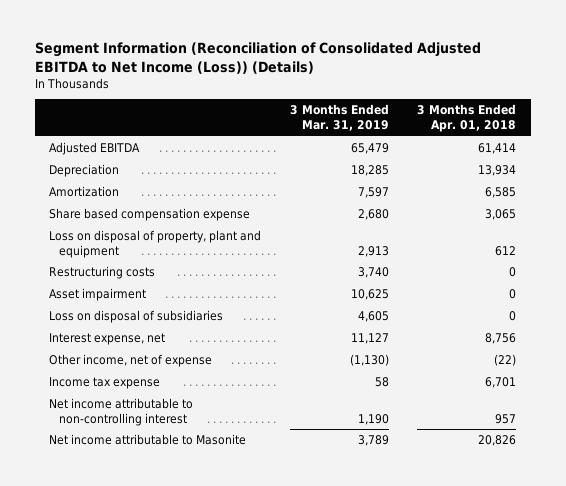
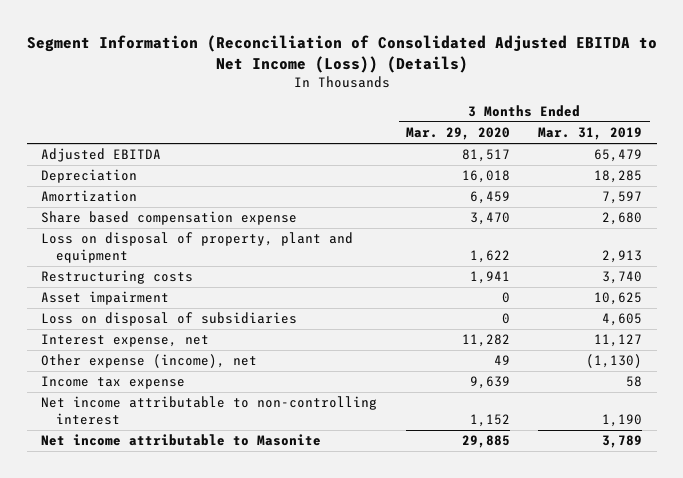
[417,104,517,133] 3 Months Ended Apr. 01, 2018 -> none
none -> [405,127,510,141] Mar. 29, 2020
[49,354,213,368] Other income, net of expense -> [41,354,258,369] Other expense (income), net

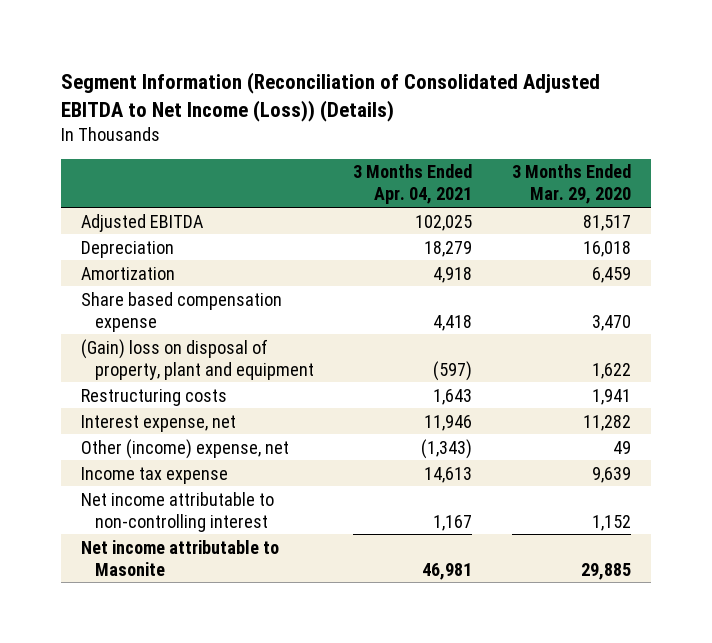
[538,127,643,141] Mar. 31, 2019 -> none
none -> [353,164,473,205] 3 Months Ended Apr. 04, 2021
[41,232,354,263] Loss on disposal of property, plant and equipment -> [81,338,314,380] (Gain) loss on disposal of property, plant and equipment
[41,291,170,306] Asset impairment -> none
[41,312,298,327] Loss on disposal of subsidiaries -> none
[41,354,258,369] Other expense (income), net -> [81,438,290,459] Other (income) expense, net

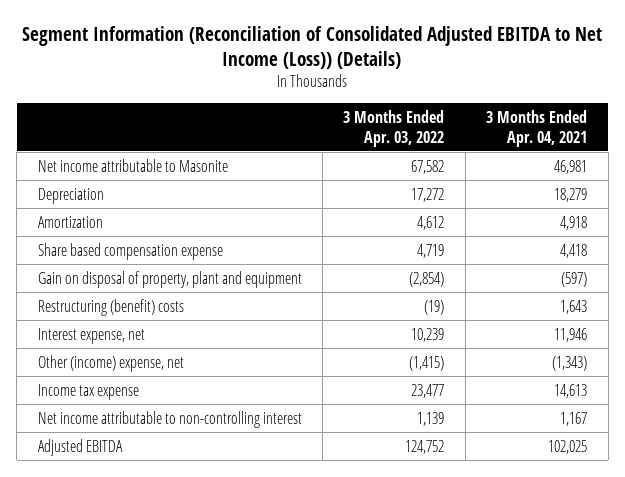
[511,164,631,205] 3 Months Ended Mar. 29, 2020 -> none
none -> [343,110,445,147] 3 Months Ended Apr. 03, 2022
[81,539,280,576] Net income attributable to Masonite -> [37,158,228,172] Net income attributable to Masonite
[81,338,314,380] (Gain) loss on disposal of property, plant and equipment -> [37,270,302,288] Gain on disposal of property, plant and equipment
[81,388,228,406] Restructuring costs -> [37,298,184,316] Restructuring (benefit) costs
[81,213,205,232] Adjusted EBITDA -> [37,438,123,456] Adjusted EBITDA

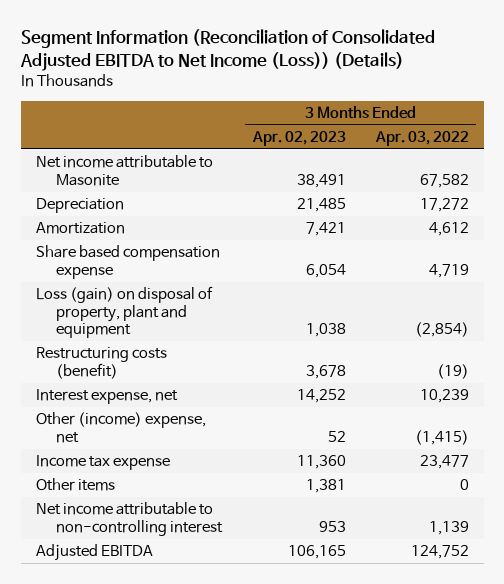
[486,110,588,147] 3 Months Ended Apr. 04, 2021 -> none
none -> [251,130,346,146] Apr. 02, 2023
[37,270,302,288] Gain on disposal of property, plant and equipment -> [35,286,213,339] Loss (gain) on disposal of property, plant and equipment
[37,298,184,316] Restructuring (benefit) costs -> [35,347,167,379] Restructuring costs (benefit)
none -> [35,478,115,492] Other items

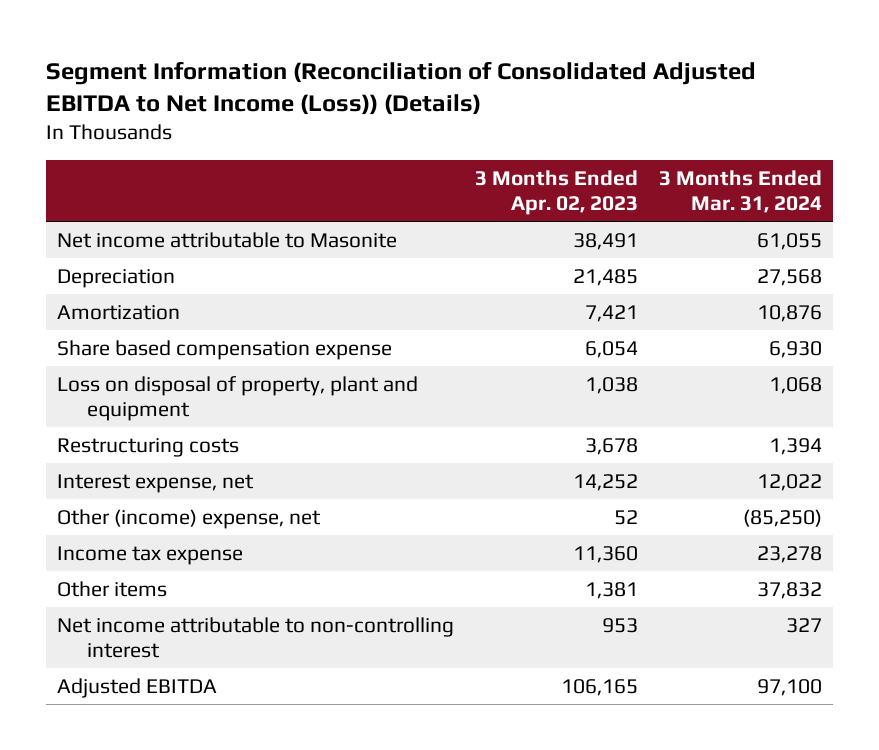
[374,130,469,146] Apr. 03, 2022 -> none
none -> [659,169,823,214] 3 Months Ended Mar. 31, 2024
[35,286,213,339] Loss (gain) on disposal of property, plant and equipment -> [56,375,418,422] Loss on disposal of property, plant and equipment
[35,347,167,379] Restructuring costs (benefit) -> [56,437,239,457] Restructuring costs

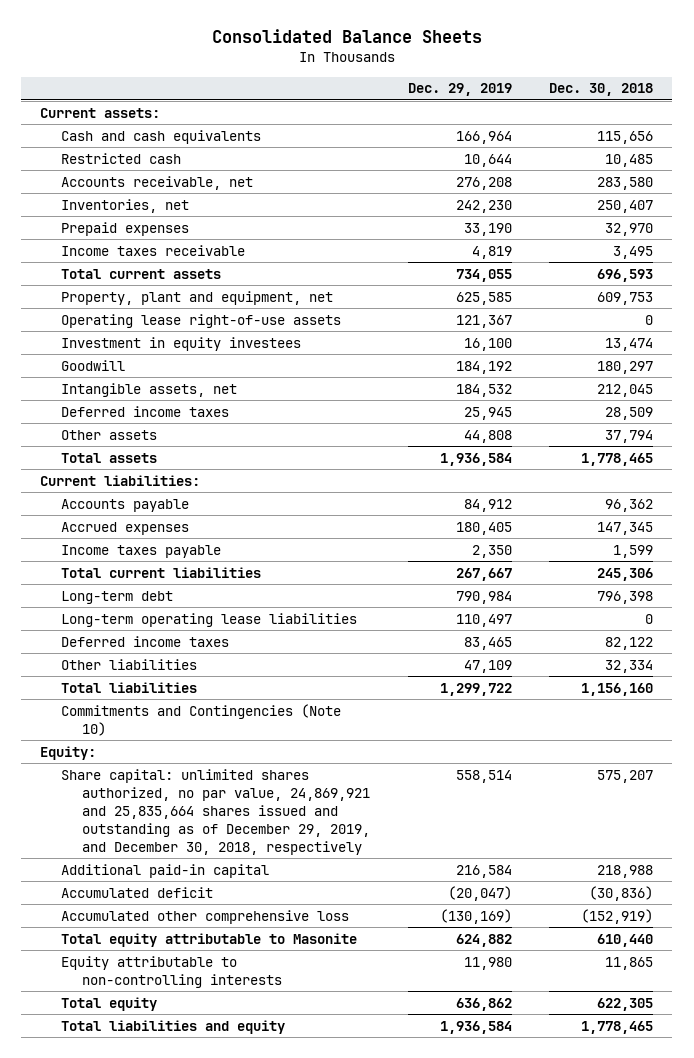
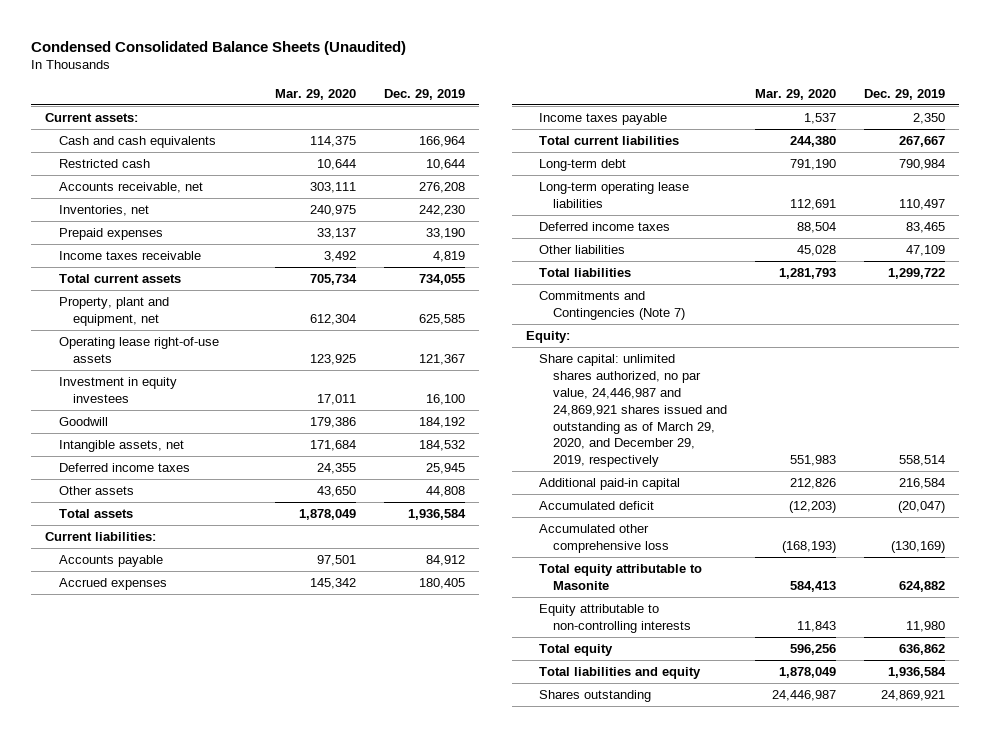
[211,29,482,44] Consolidated Balance Sheets -> [31,40,407,55] Condensed Consolidated Balance Sheets (Unaudited)
[549,83,654,97] Dec. 30, 2018 -> none
none -> [274,89,356,101] Mar. 29, 2020
[61,703,342,736] Commitments and Contingencies (Note 10) -> [539,290,686,320] Commitments and Contingencies (Note 7)
[61,768,370,855] Share capital: unlimited shares authorized, no par value, 24,869,921 and 25,835,664 shares issued and outstanding as of December 29, 2019, and December 30, 2018, respectively -> [539,353,728,468] Share capital: unlimited shares authorized, no par value, 24,446,987 and 24,869,921 shares issued and outstanding as of March 29, 2020, and December 29, 2019, respectively
none -> [539,689,652,702] Shares outstanding

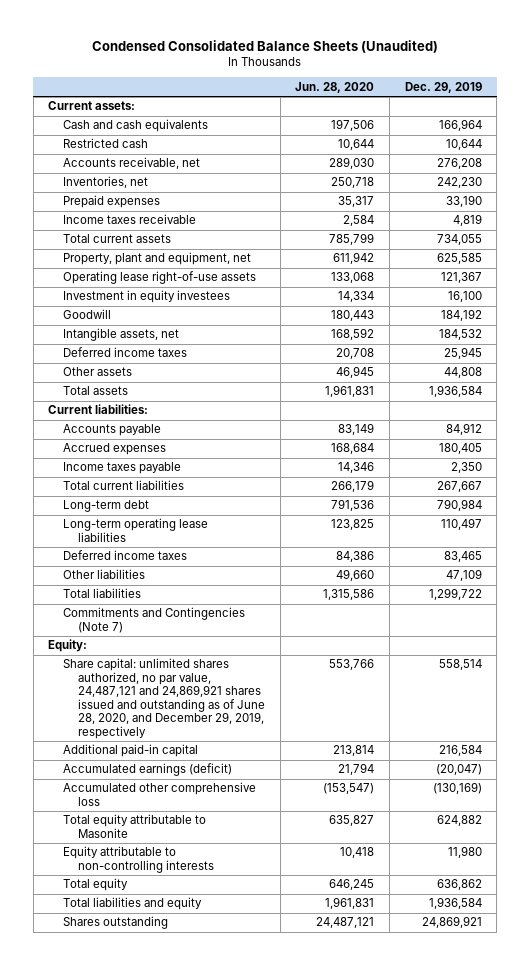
[274,89,356,101] Mar. 29, 2020 -> none
none -> [295,81,375,93] Jun. 28, 2020
[539,353,728,468] Share capital: unlimited shares authorized, no par value, 24,446,987 and 24,869,921 shares issued and outstanding as of March 29, 2020, and December 29, 2019, respectively -> [63,658,265,739] Share capital: unlimited shares authorized, no par value, 24,487,121 and 24,869,921 shares issued and outstanding as of June 28, 2020, and December 29, 2019, respectively
[539,500,655,510] Accumulated deficit -> [63,763,233,777] Accumulated earnings (deficit)

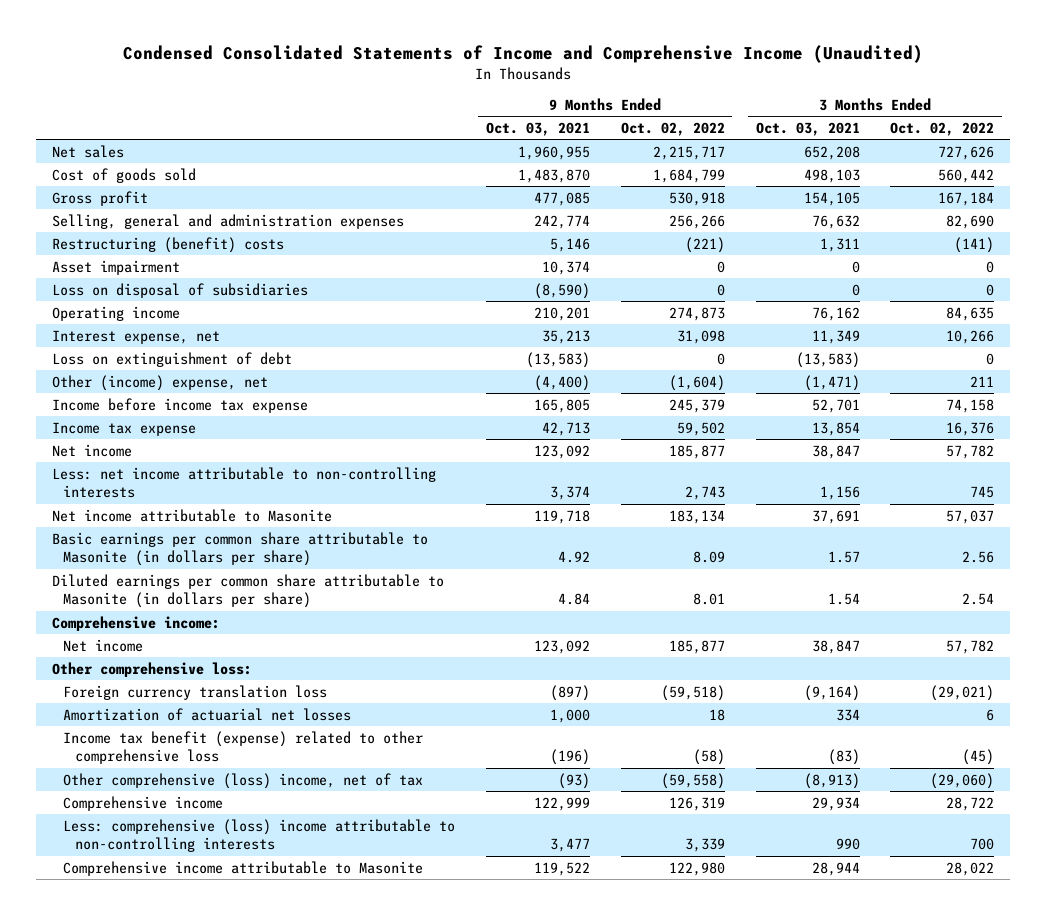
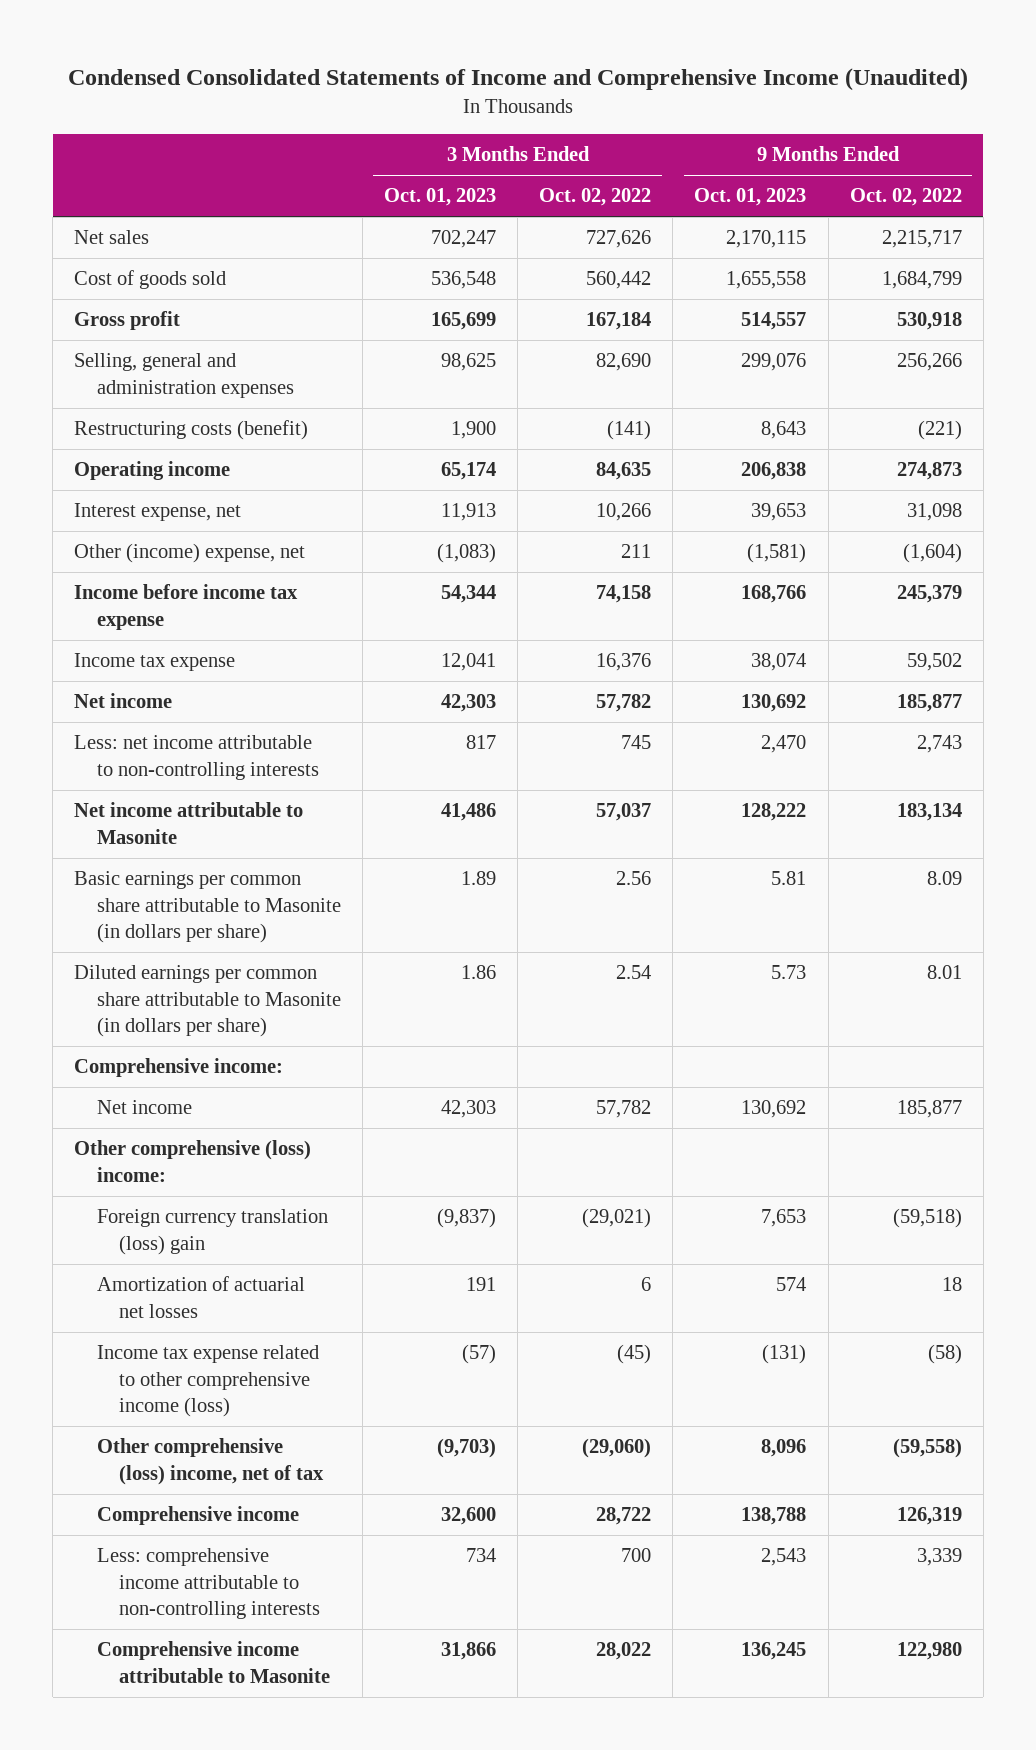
[486,121,591,136] Oct. 03, 2021 -> none
[755,121,860,136] Oct. 03, 2021 -> none
none -> [384,188,497,207] Oct. 01, 2023
none -> [694,188,807,207] Oct. 01, 2023
[51,259,180,275] Asset impairment -> none
[51,282,308,298] Loss on disposal of subsidiaries -> none
[51,236,284,253] Restructuring (benefit) costs -> [74,420,309,441] Restructuring costs (benefit)
[51,351,292,367] Loss on extinguishment of debt -> none
[51,661,252,677] Other comprehensive loss: -> [74,1140,312,1182] Other comprehensive (loss) income:
[63,684,328,700] Foreign currency translation loss -> [96,1209,328,1255] Foreign currency translation (loss) gain
[63,730,424,765] Income tax benefit (expense) related to other comprehensive loss -> [96,1345,319,1418] Income tax expense related to other comprehensive income (loss)
[63,818,456,853] Less: comprehensive (loss) income attributable to non-controlling interests -> [96,1548,321,1620] Less: comprehensive income attributable to non-controlling interests

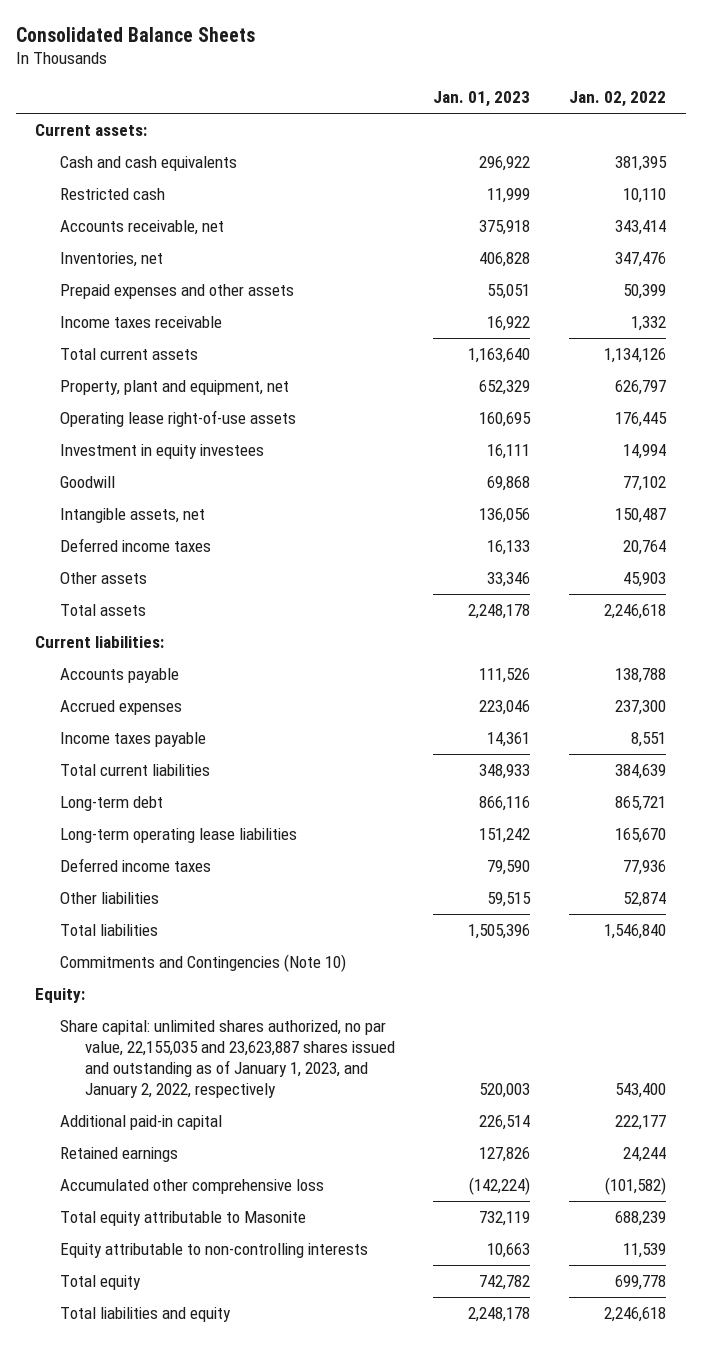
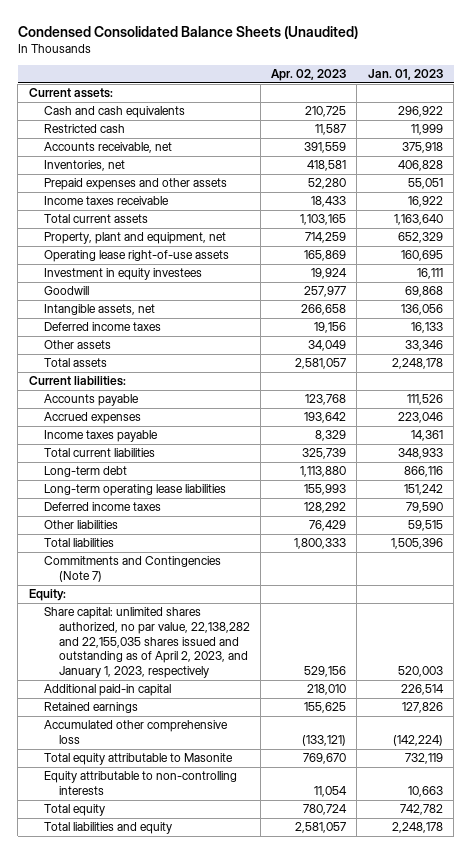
[15,26,255,42] Consolidated Balance Sheets -> [17,25,358,39] Condensed Consolidated Balance Sheets (Unaudited)
[569,91,667,108] Jan. 02, 2022 -> none
none -> [271,69,347,82] Apr. 02, 2023
[59,954,346,973] Commitments and Contingencies (Note 10) -> [43,556,221,583] Commitments and Contingencies (Note 7)
[59,1020,395,1099] Share capital: unlimited shares authorized, no par value, 22,155,035 and 23,623,887 shares issued and outstanding as of January 1, 2023, and January 2, 2022, respectively -> [43,607,250,678] Share capital: unlimited shares authorized, no par value, 22,138,282 and 22,155,035 shares issued and outstanding as of April 2, 2023, and January 1, 2023, respectively

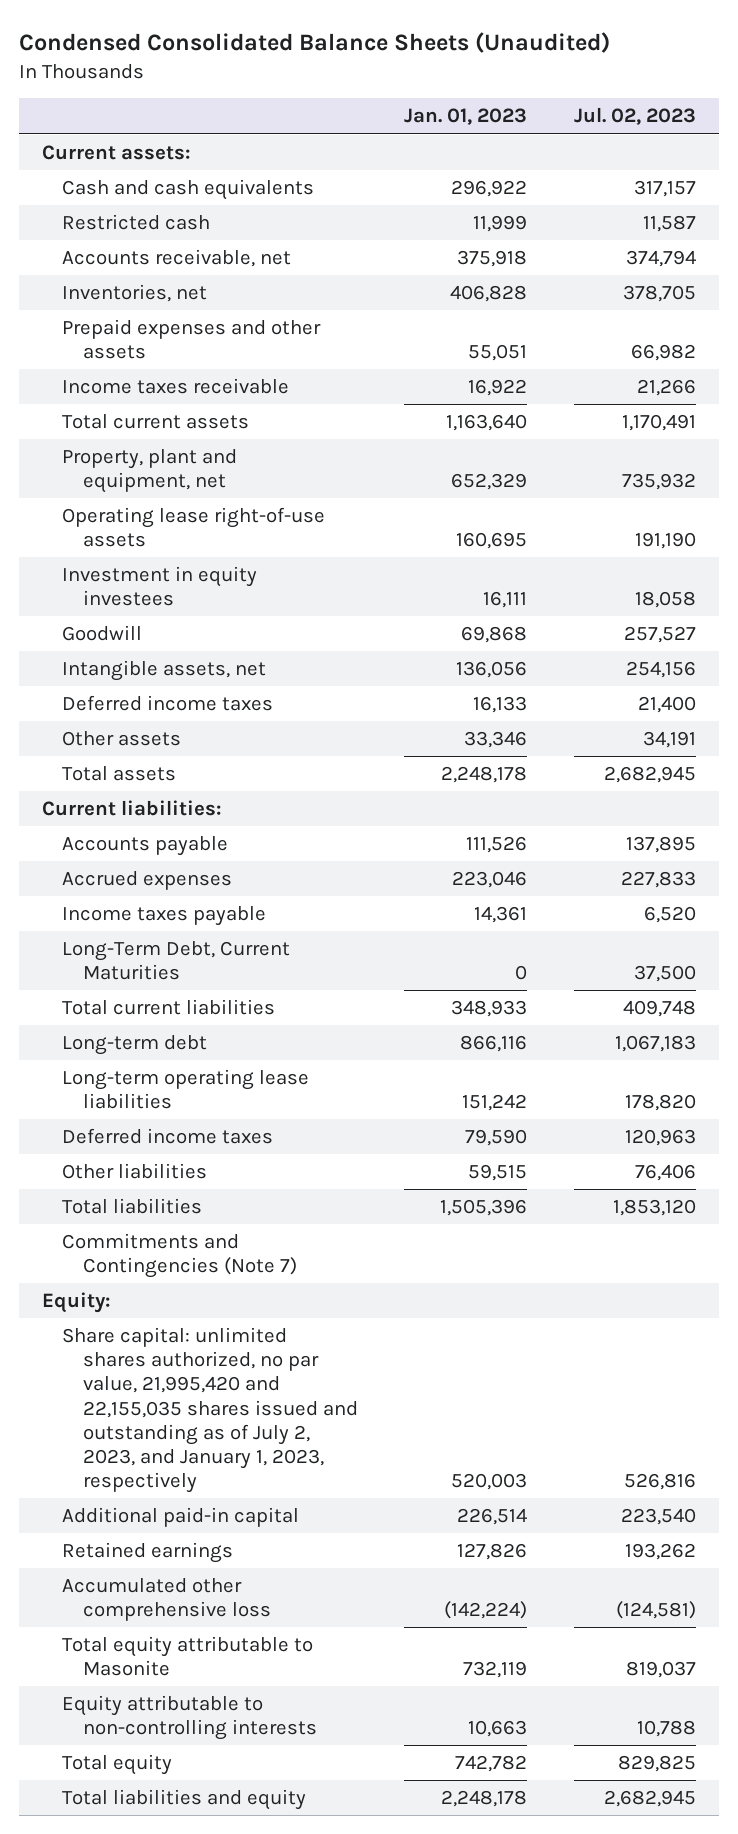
[271,69,347,82] Apr. 02, 2023 -> none
none -> [573,107,696,126] Jul. 02, 2023
none -> [62,941,291,981] Long-Term Debt, Current Maturities
[43,607,250,678] Share capital: unlimited shares authorized, no par value, 22,138,282 and 22,155,035 shares issued and outstanding as of April 2, 2023, and January 1, 2023, respectively -> [62,1327,358,1493] Share capital: unlimited shares authorized, no par value, 21,995,420 and 22,155,035 shares issued and outstanding as of July 2, 2023, and January 1, 2023, respectively

